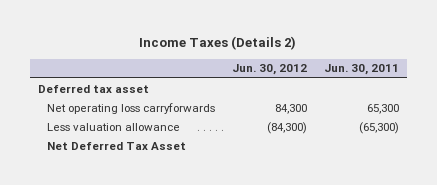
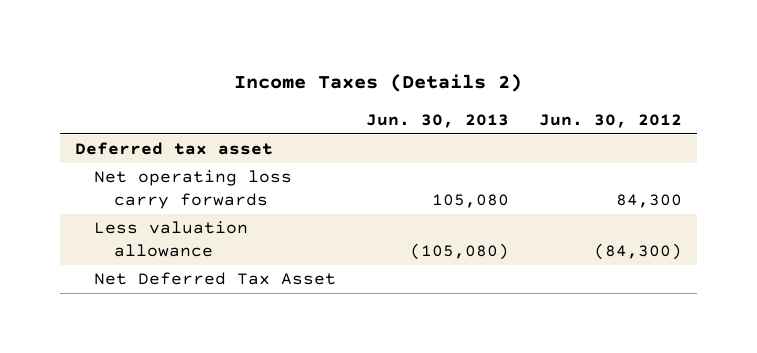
[323,64,399,76] Jun. 30, 2011 -> none
none -> [366,113,510,128] Jun. 30, 2013
[47,102,216,114] Net operating loss carryforwards -> [94,170,293,209] Net operating loss carry forwards

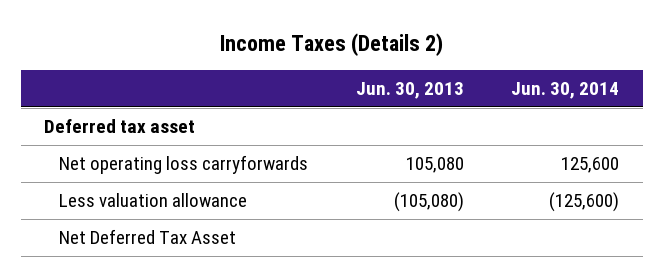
[538,113,682,128] Jun. 30, 2012 -> none
none -> [511,82,620,100] Jun. 30, 2014
[94,170,293,209] Net operating loss carry forwards -> [58,155,308,175] Net operating loss carryforwards

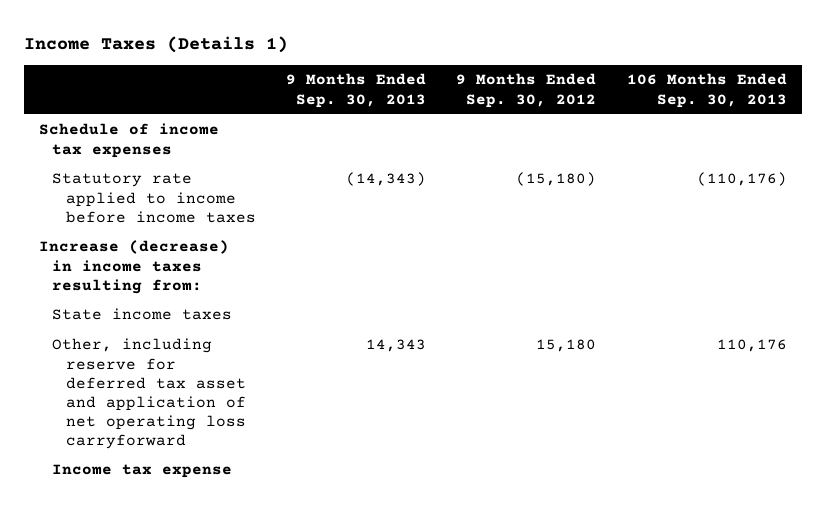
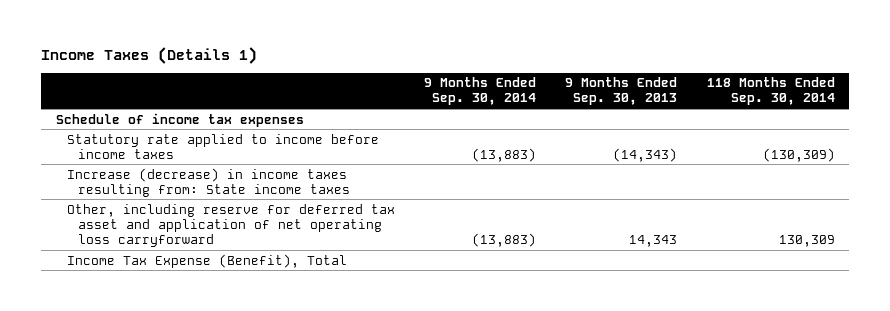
[456,73,597,108] 9 Months Ended Sep. 30, 2012 -> none
[626,73,787,108] 106 Months Ended Sep. 30, 2013 -> none
none -> [424,77,537,106] 9 Months Ended Sep. 30, 2014
none -> [706,77,835,106] 118 Months Ended Sep. 30, 2014
[38,240,229,294] Increase (decrease) in income taxes resulting from: -> none
[52,308,233,321] State income taxes -> [67,167,351,197] Increase (decrease) in income taxes resulting from: State income taxes
[52,464,233,479] Income tax expense -> [67,253,348,268] Income Tax Expense (Benefit), Total

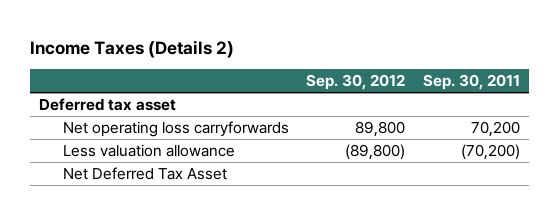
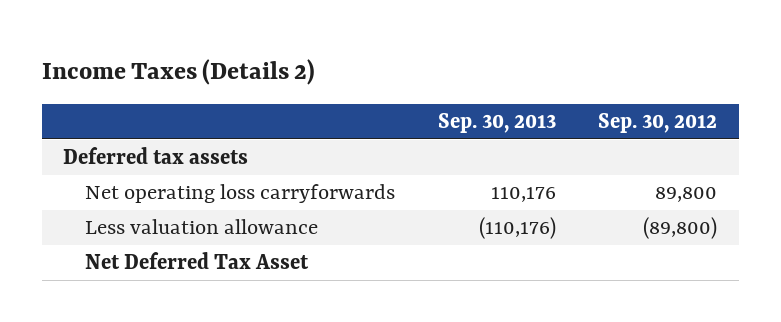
[422,74,520,91] Sep. 30, 2011 -> none
none -> [437,113,556,134] Sep. 30, 2013
[38,98,176,112] Deferred tax asset -> [63,147,249,165] Deferred tax assets

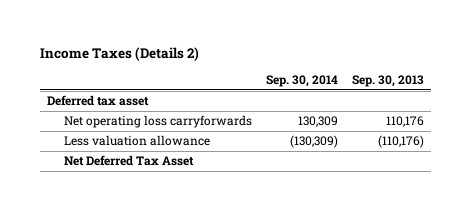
[598,113,718,134] Sep. 30, 2012 -> none
none -> [266,75,339,88] Sep. 30, 2014
[63,147,249,165] Deferred tax assets -> [46,95,149,107] Deferred tax asset

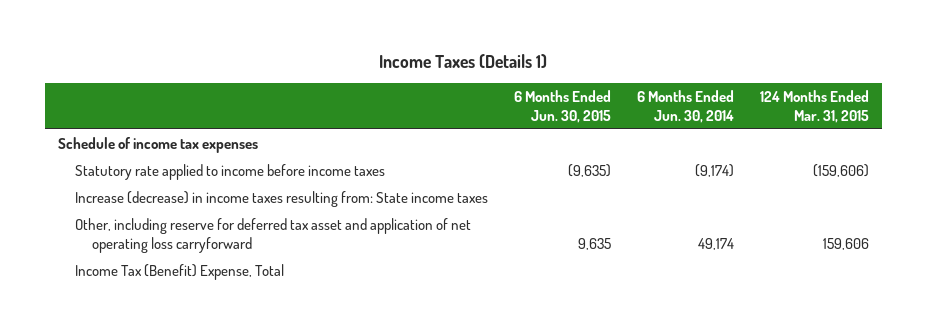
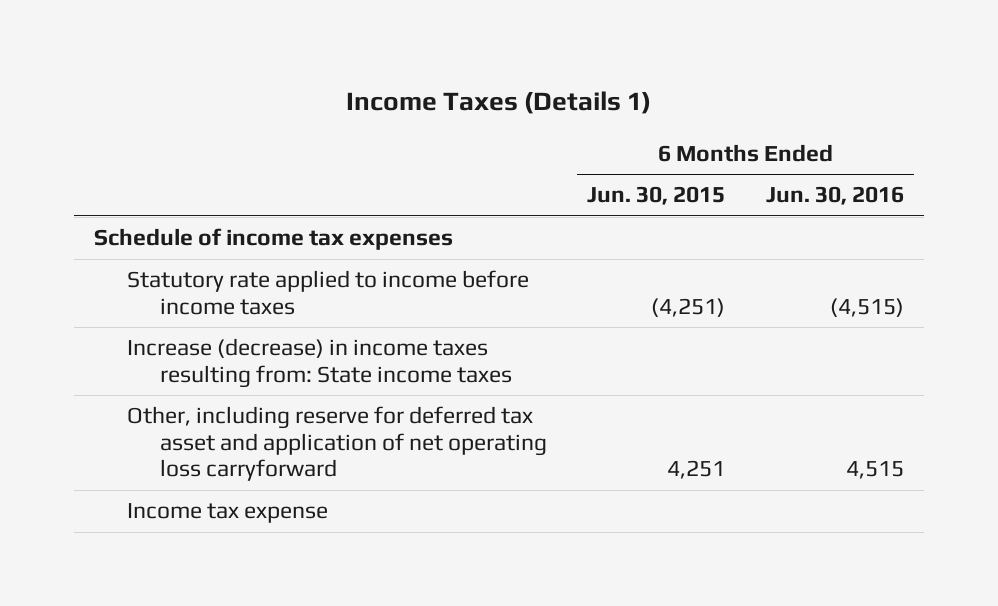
[636,90,734,124] 6 Months Ended Jun. 30, 2014 -> none
[759,90,869,124] 124 Months Ended Mar. 31, 2015 -> none
none -> [765,186,904,206] Jun. 30, 2016
[567,163,611,177] (9,635) -> [651,297,726,317] (4,251)
[577,237,611,250] 9,635 -> [667,460,726,480] 4,251
[74,263,284,280] Income Tax (Benefit) Expense, Total -> [127,503,329,524] Income tax expense

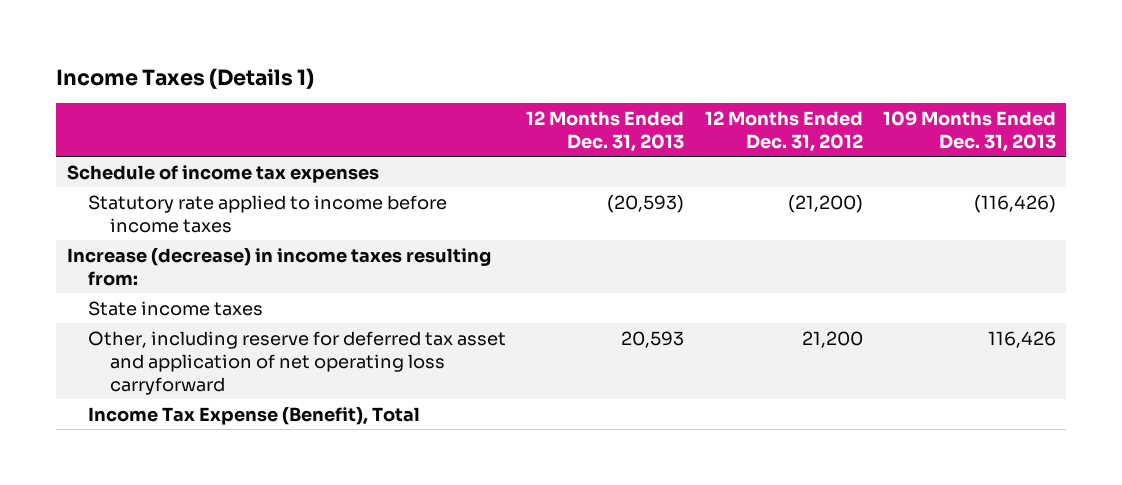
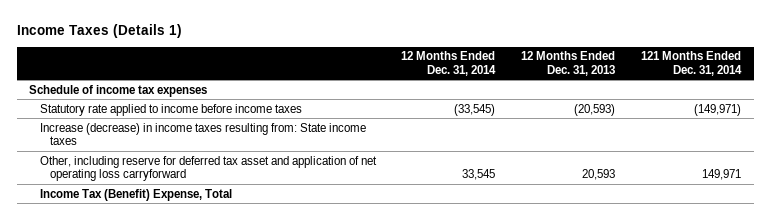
[704,110,863,152] 12 Months Ended Dec. 31, 2012 -> none
[882,110,1056,152] 109 Months Ended Dec. 31, 2013 -> none
none -> [401,51,497,76] 12 Months Ended Dec. 31, 2014
none -> [640,51,742,76] 121 Months Ended Dec. 31, 2014
[66,247,491,286] Increase (decrease) in income taxes resulting from: -> none
[88,300,264,316] State income taxes -> [39,122,366,146] Increase (decrease) in income taxes resulting from: State income taxes
[88,406,421,425] Income Tax Expense (Benefit), Total -> [39,188,232,201] Income Tax (Benefit) Expense, Total

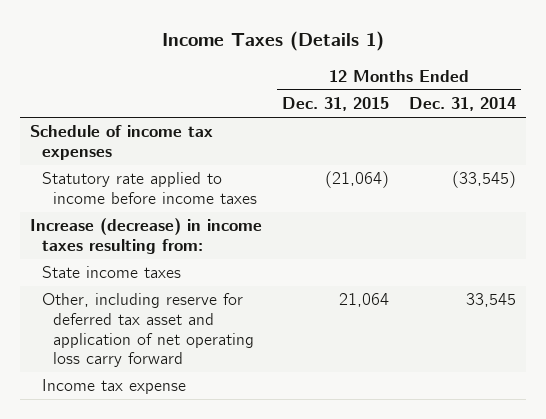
[521,51,616,76] 12 Months Ended Dec. 31, 2013 -> none
[640,51,742,76] 121 Months Ended Dec. 31, 2014 -> none
none -> [281,97,389,112] Dec. 31, 2015
none -> [30,218,263,254] Increase (decrease) in income taxes resulting from:
[39,122,366,146] Increase (decrease) in income taxes resulting from: State income taxes -> [41,266,181,279] State income taxes
[39,155,377,182] Other, including reserve for deferred tax asset and application of net operating loss carryforward -> [41,293,255,368] Other, including reserve for deferred tax asset and application of net operating loss carry forward
[39,188,232,201] Income Tax (Benefit) Expense, Total -> [41,379,186,395] Income tax expense

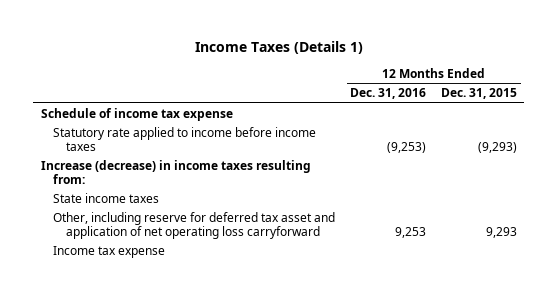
[408,97,516,112] Dec. 31, 2014 -> none
none -> [350,88,427,100] Dec. 31, 2016
[30,125,214,160] Schedule of income tax expenses -> [40,107,233,121] Schedule of income tax expense
[324,171,389,189] (21,064) -> [478,142,518,154] (9,293)
[41,293,255,368] Other, including reserve for deferred tax asset and application of net operating loss carry forward -> [53,211,336,240] Other, including reserve for deferred tax asset and application of net operating loss carryforward
[338,293,389,308] 21,064 -> [486,227,518,239] 9,293

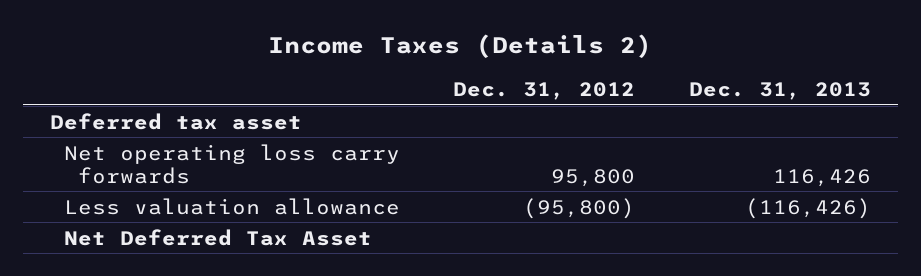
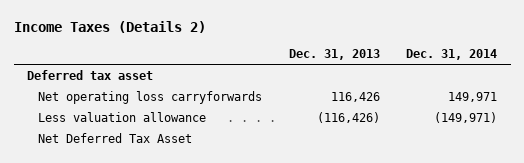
[453,81,636,100] Dec. 31, 2012 -> none
none -> [406,49,498,61] Dec. 31, 2014
[63,143,400,184] Net operating loss carry forwards -> [38,90,263,104] Net operating loss carryforwards

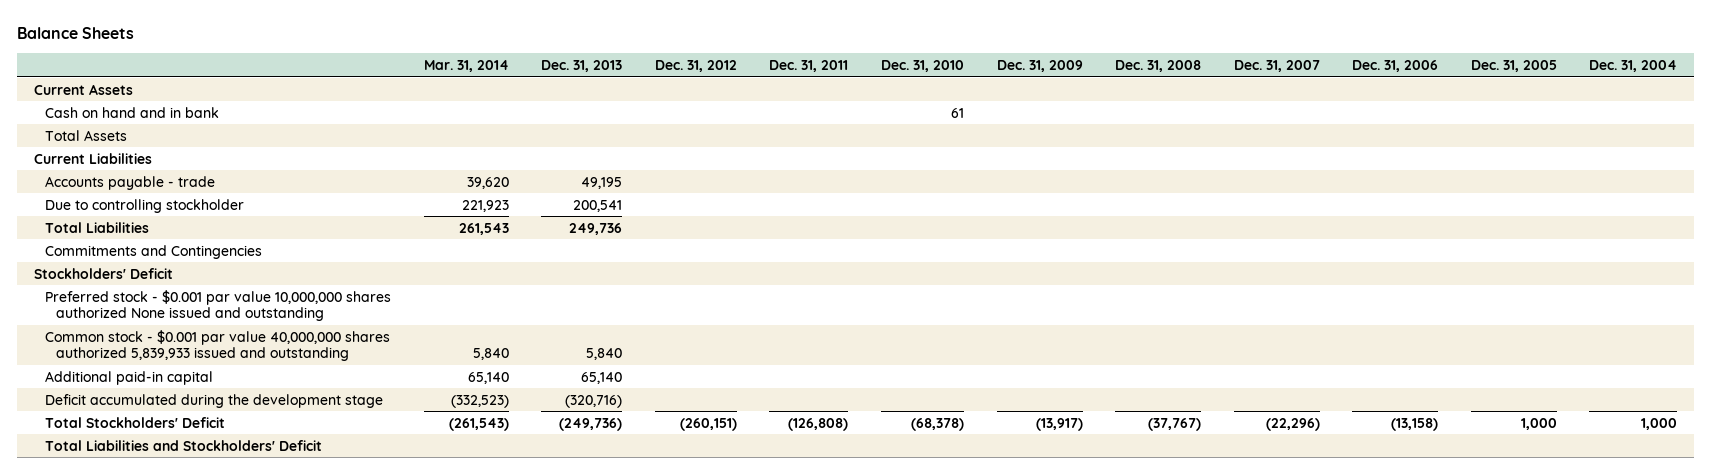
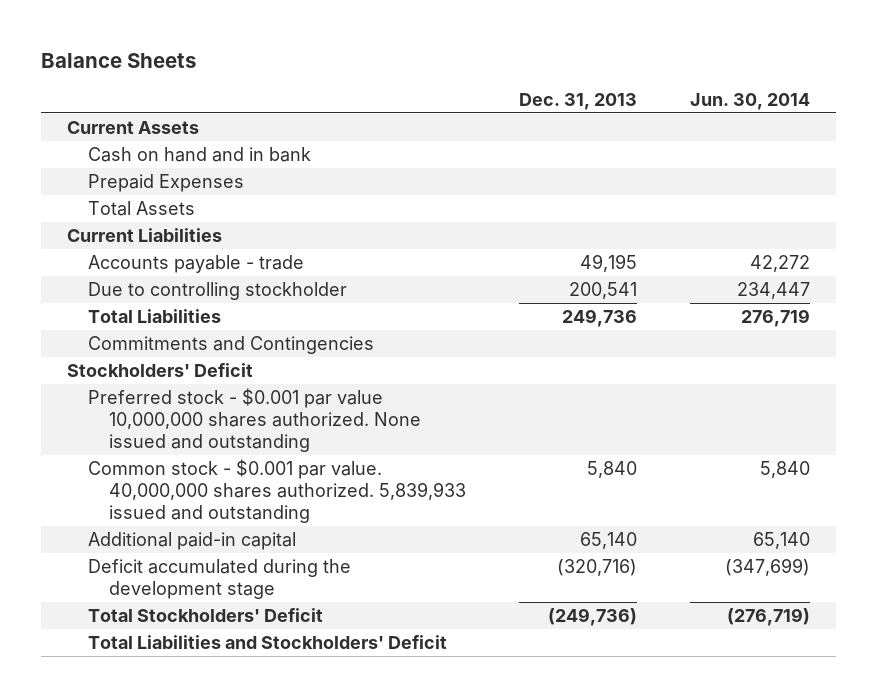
[423,60,509,73] Mar. 31, 2014 -> none
[654,60,737,73] Dec. 31, 2012 -> none
[769,60,849,73] Dec. 31, 2011 -> none
[880,60,964,73] Dec. 31, 2010 -> none
[996,60,1083,73] Dec. 31, 2009 -> none
[1115,60,1202,73] Dec. 31, 2008 -> none
[1233,60,1320,73] Dec. 31, 2007 -> none
[1352,60,1439,73] Dec. 31, 2006 -> none
[1470,60,1557,73] Dec. 31, 2005 -> none
[1589,60,1678,73] Dec. 31, 2004 -> none
none -> [689,92,810,110] Jun. 30, 2014
none -> [87,173,244,192] Prepaid Expenses
[45,289,392,322] Preferred stock - $0.001 par value 10,000,000 shares authorized None issued and outstanding -> [87,387,421,452] Preferred stock - $0.001 par value 10,000,000 shares authorized. None issued and outstanding
[45,329,391,362] Common stock - $0.001 par value 40,000,000 shares authorized 5,839,933 issued and outstanding -> [87,458,466,523] Common stock - $0.001 par value. 40,000,000 shares authorized. 5,839,933 issued and outstanding

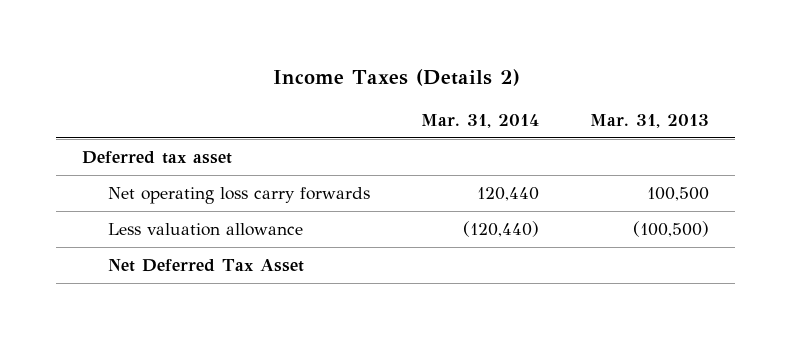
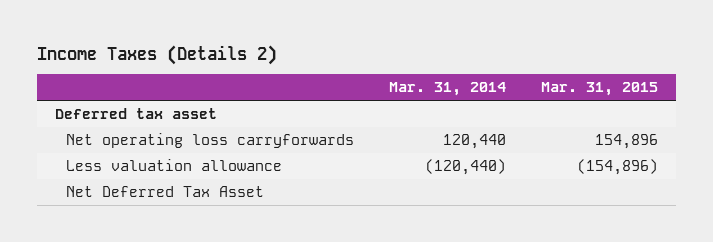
[590,113,710,128] Mar. 31, 2013 -> none
none -> [541,82,659,97] Mar. 31, 2015
[107,187,370,205] Net operating loss carry forwards -> [66,133,355,149] Net operating loss carryforwards

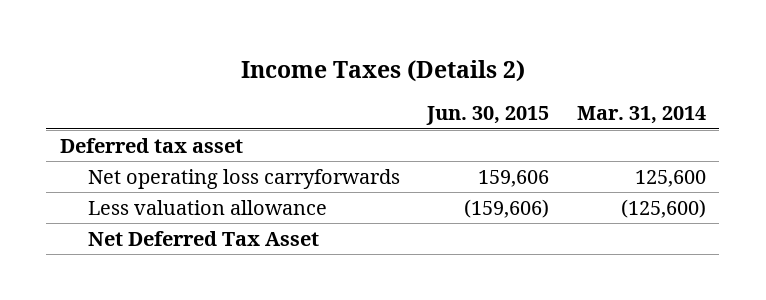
[541,82,659,97] Mar. 31, 2015 -> none
none -> [426,106,550,126] Jun. 30, 2015
[443,134,507,150] 120,440 -> [634,169,706,187] 125,600
[425,159,507,176] (120,440) -> [620,198,706,218] (125,600)

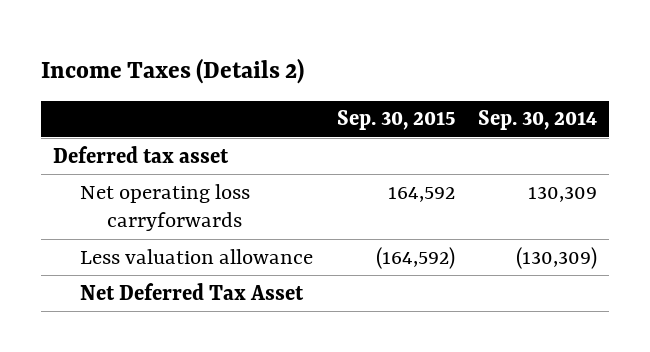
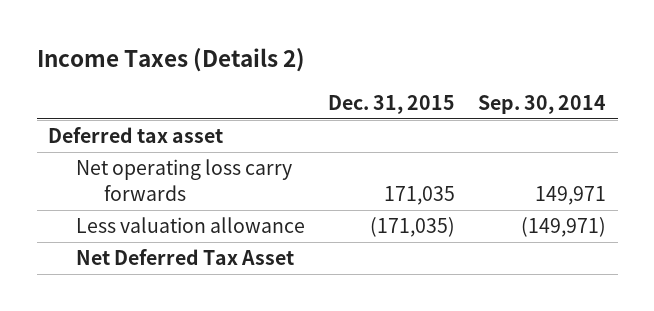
[336,110,455,131] Sep. 30, 2015 -> none
none -> [328,95,456,115] Dec. 31, 2015
[80,183,251,232] Net operating loss carryforwards -> [75,159,292,201] Net operating loss carry forwards
[528,185,598,202] 130,309 -> [535,185,607,205] 149,971
[516,246,598,269] (130,309) -> [521,217,607,238] (149,971)

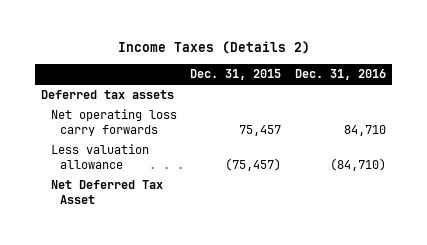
[478,95,607,115] Sep. 30, 2014 -> none
none -> [294,69,386,81] Dec. 31, 2016
[48,127,224,144] Deferred tax asset -> [41,90,175,100] Deferred tax assets
[384,185,456,205] 171,035 -> [239,124,282,136] 75,457
[370,217,456,238] (171,035) -> [225,157,282,171] (75,457)

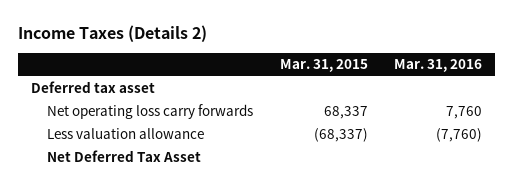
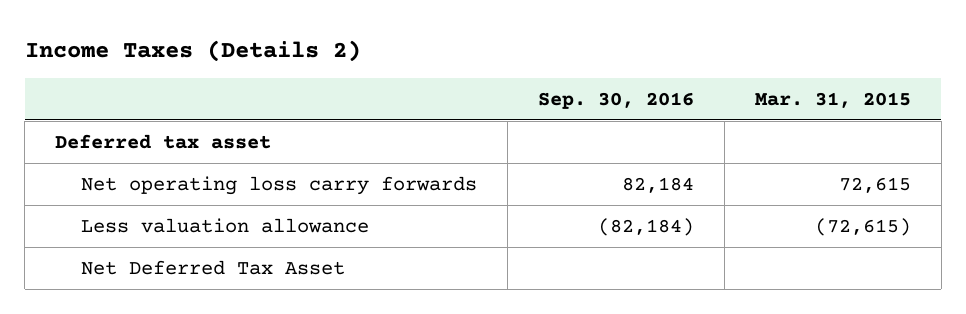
[393,59,482,73] Mar. 31, 2016 -> none
none -> [538,91,695,109] Sep. 30, 2016
[323,106,368,120] 68,337 -> [838,177,911,194] 72,615
[313,128,368,143] (68,337) -> [814,218,911,237] (72,615)

